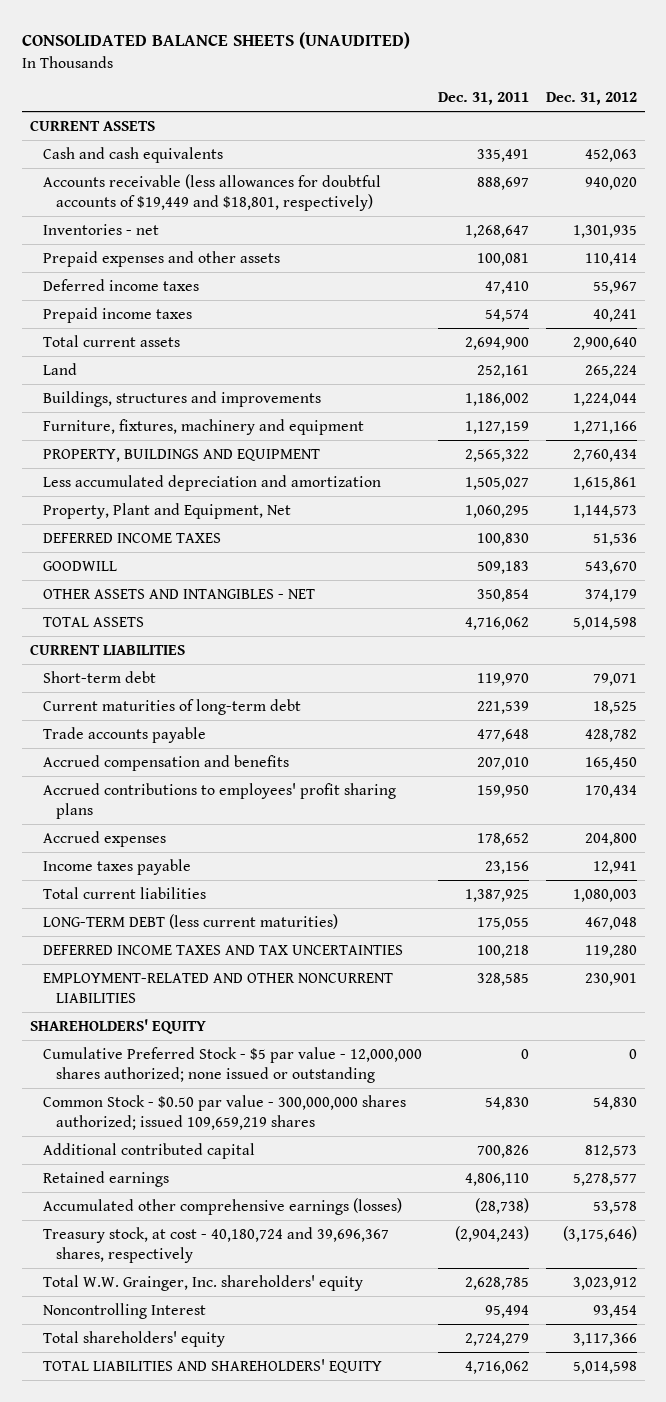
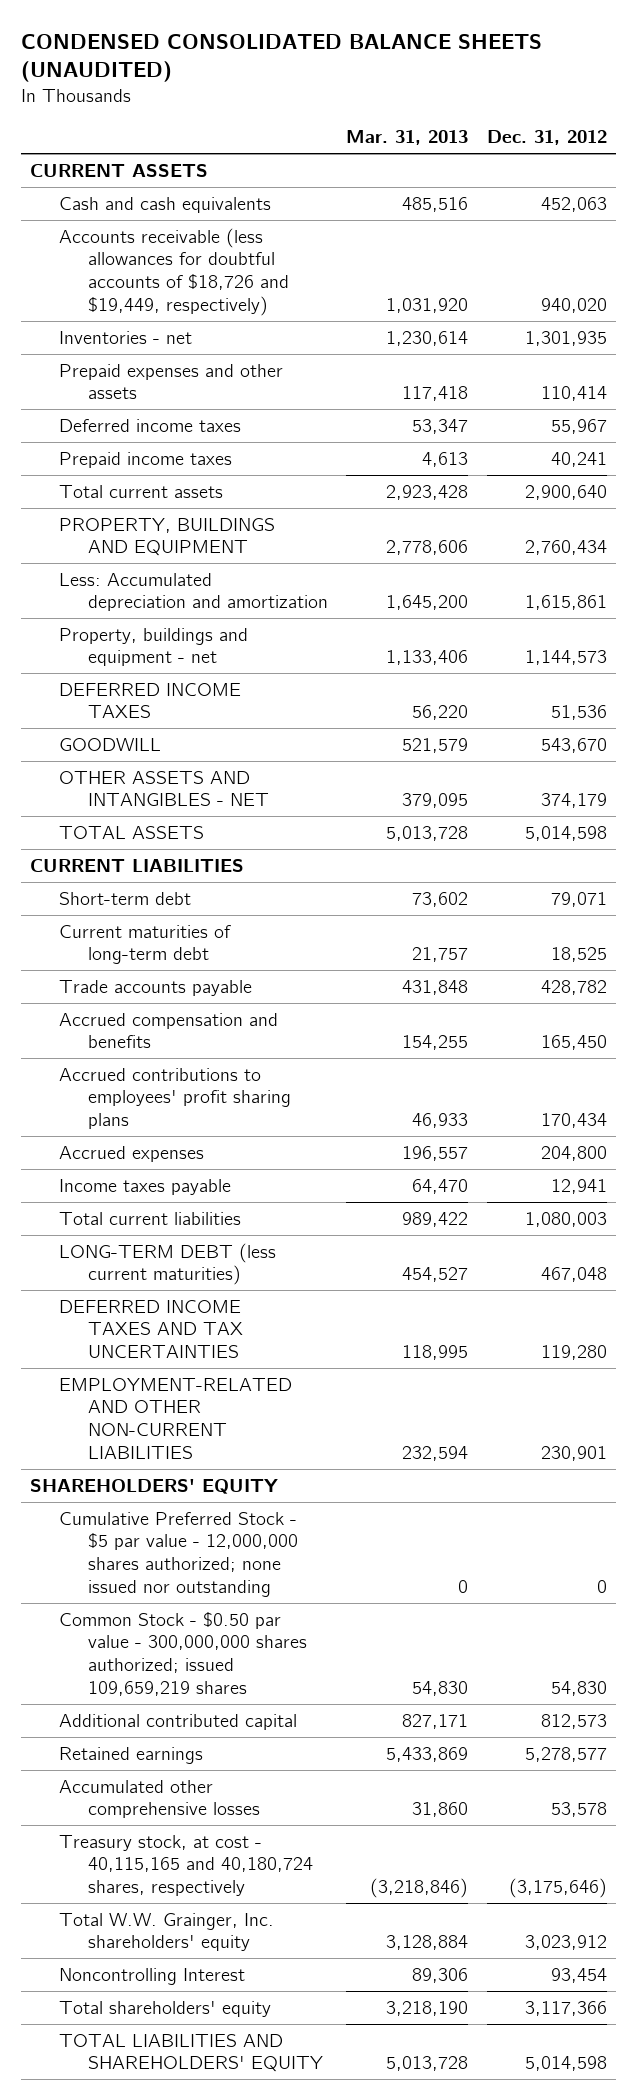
[21,32,410,50] CONSOLIDATED BALANCE SHEETS (UNAUDITED) -> [20,34,542,83] CONDENSED CONSOLIDATED BALANCE SHEETS (UNAUDITED)
[438,92,530,106] Dec. 31, 2011 -> none
none -> [346,130,469,146] Mar. 31, 2013
[42,173,381,211] Accounts receivable (less allowances for doubtful accounts of $19,449 and $18,801, respectively) -> [58,227,290,316] Accounts receivable (less allowances for doubtful accounts of $18,726 and $19,449, respectively)
[42,362,77,375] Land -> none
[42,390,321,407] Buildings, structures and improvements -> none
[42,418,364,435] Furniture, fixtures, machinery and equipment -> none
[42,474,381,491] Less accumulated depreciation and amortization -> [58,572,329,612] Less: Accumulated depreciation and amortization
[42,502,291,519] Property, Plant and Equipment, Net -> [58,627,248,667] Property, buildings and equipment - net
[42,972,393,1003] EMPLOYMENT-RELATED AND OTHER NONCURRENT LIABILITIES -> [58,1377,292,1459] EMPLOYMENT-RELATED AND OTHER NON-CURRENT LIABILITIES
[42,1046,422,1083] Cumulative Preferred Stock - $5 par value - 12,000,000 shares authorized; none issued or outstanding -> [58,1511,299,1597] Cumulative Preferred Stock - $5 par value - 12,000,000 shares authorized; none issued nor outstanding
[42,1197,402,1215] Accumulated other comprehensive earnings (losses) -> [58,1779,261,1819] Accumulated other comprehensive losses
[42,1226,389,1263] Treasury stock, at cost - 40,180,724 and 39,696,367 shares, respectively -> [58,1834,314,1897] Treasury stock, at cost - 40,115,165 and 40,180,724 shares, respectively

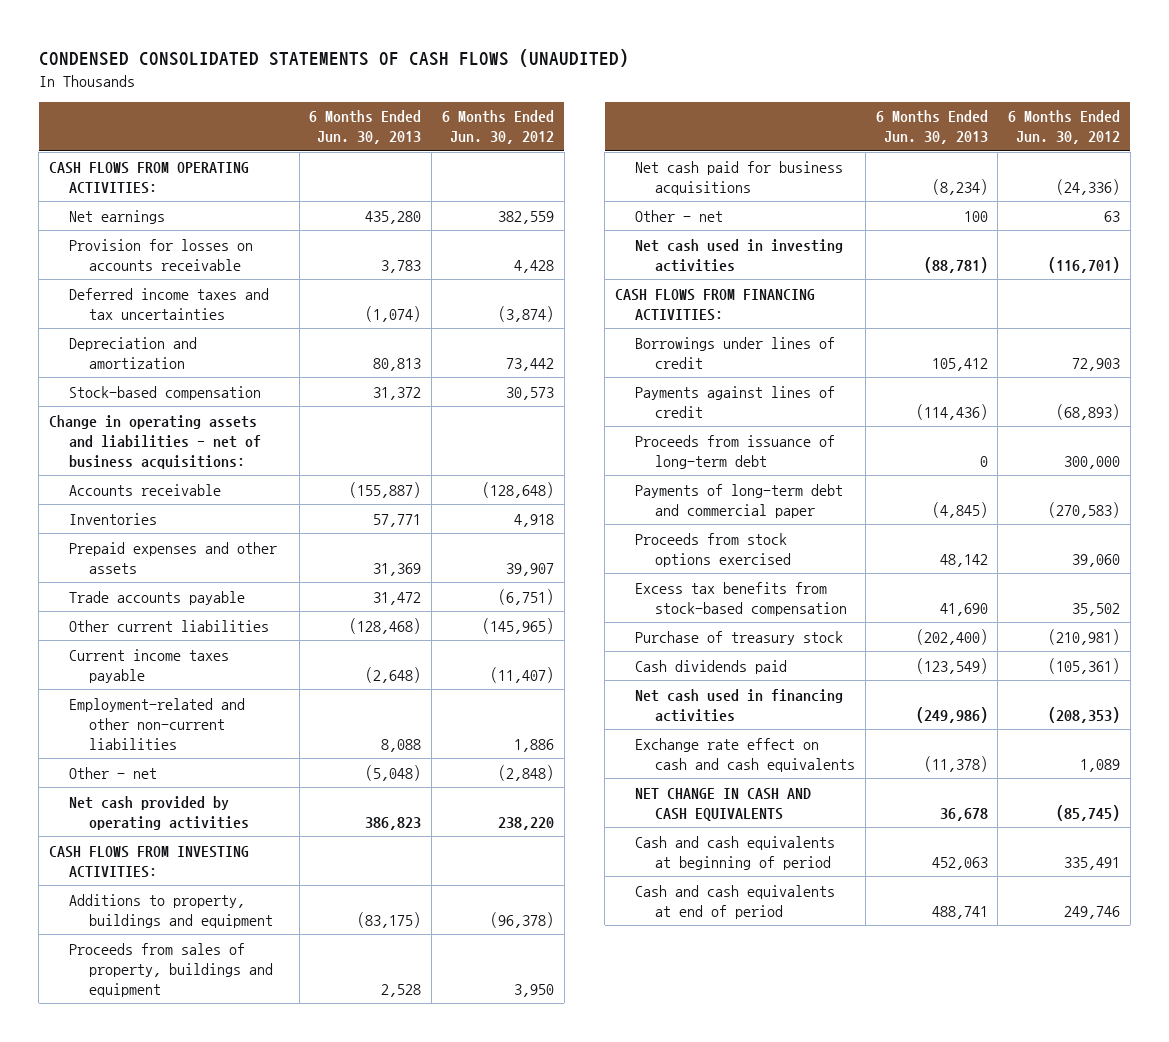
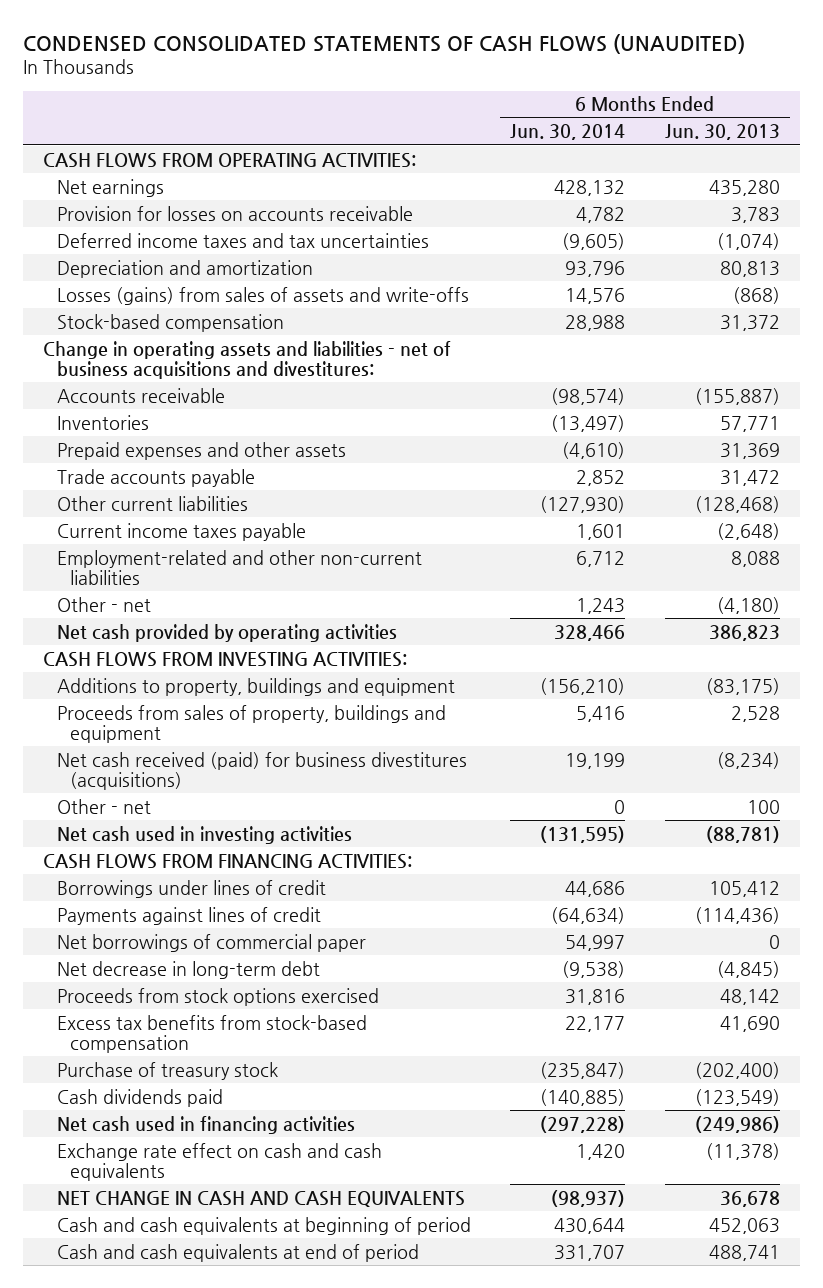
[442,110,555,145] 6 Months Ended Jun. 30, 2012 -> none
none -> [510,124,626,141] Jun. 30, 2014
none -> [56,286,469,305] Losses (gains) from sales of assets and write-offs
[48,414,261,469] Change in operating assets and liabilities - net of business acquisitions: -> [42,340,451,379] Change in operating assets and liabilities - net of business acquisitions and divestitures:
[365,764,422,781] (5,048) -> [717,596,781,614] (4,180)
[635,160,844,195] Net cash paid for business acquisitions -> [56,751,467,790] Net cash received (paid) for business divestitures (acquisitions)
[635,434,836,469] Proceeds from issuance of long-term debt -> none
none -> [56,933,366,952] Net borrowings of commercial paper
[635,483,844,518] Payments of long-term debt and commercial paper -> [56,960,320,979] Net decrease in long-term debt

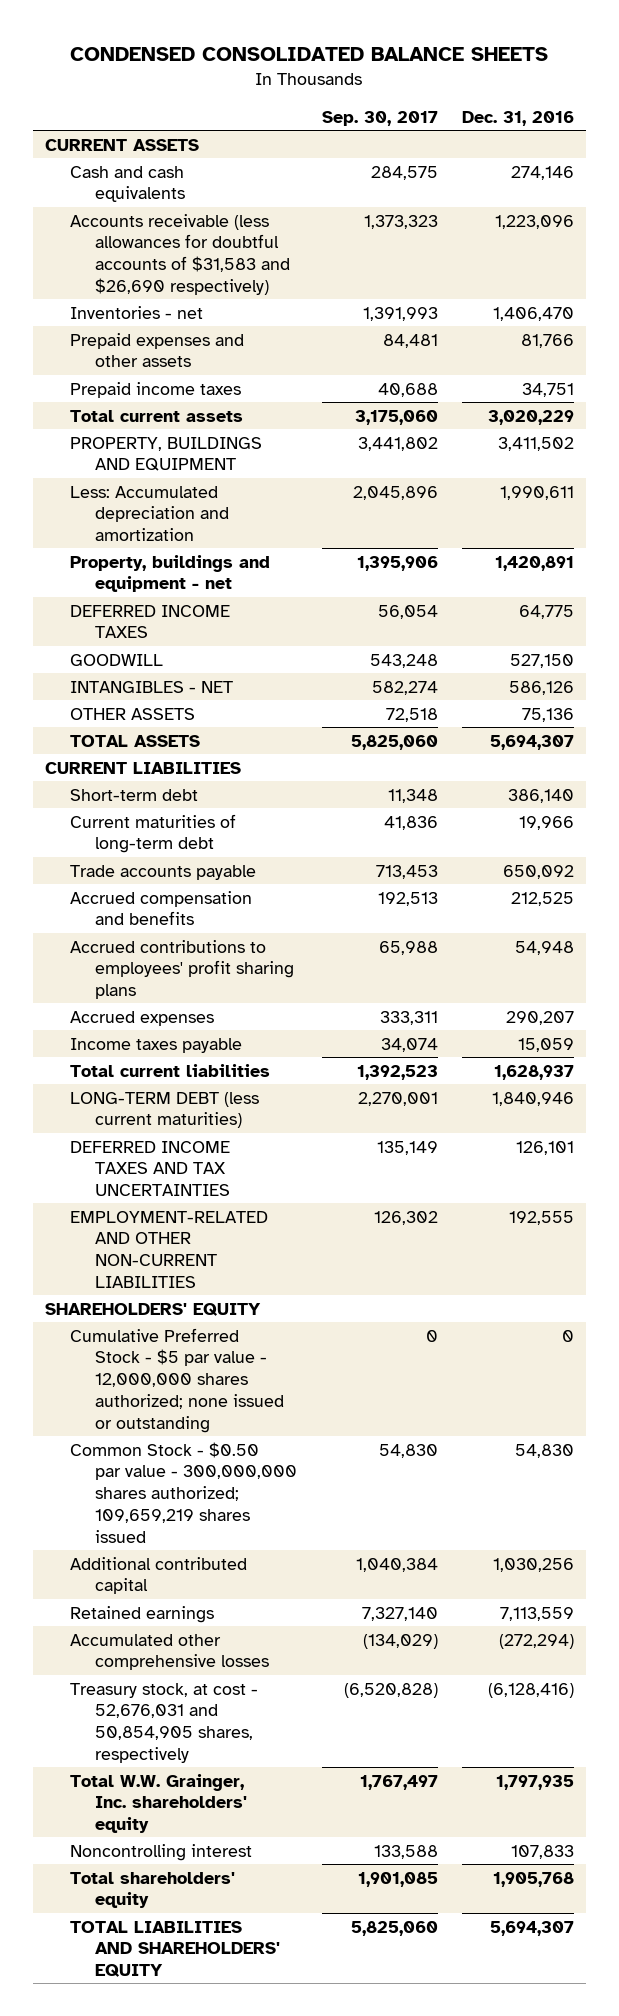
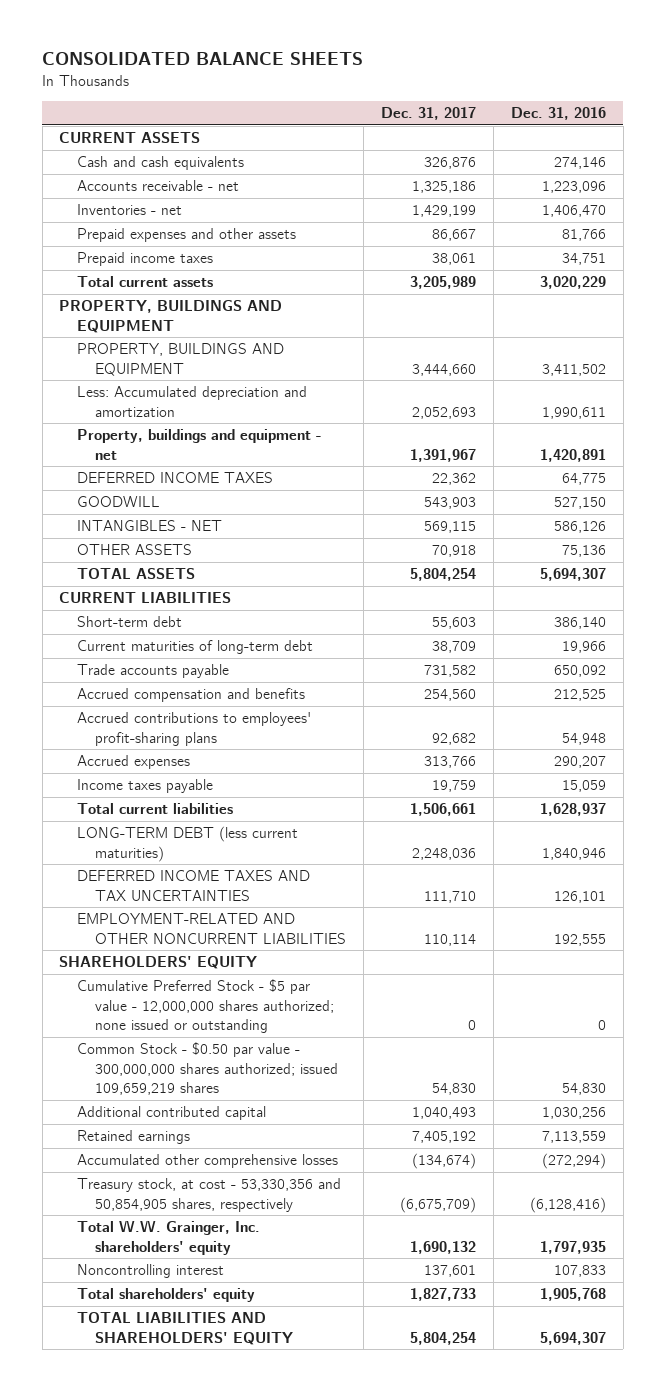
[70,46,549,61] CONDENSED CONSOLIDATED BALANCE SHEETS -> [42,52,364,66] CONSOLIDATED BALANCE SHEETS
[321,110,438,126] Sep. 30, 2017 -> none
none -> [381,106,477,120] Dec. 31, 2017
[70,213,291,295] Accounts receivable (less allowances for doubtful accounts of $31,583 and $26,690 respectively) -> [77,180,240,192] Accounts receivable - net
none -> [59,300,283,333] PROPERTY, BUILDINGS AND EQUIPMENT
[70,939,295,1000] Accrued contributions to employees' profit sharing plans -> [77,712,312,746] Accrued contributions to employees' profit-sharing plans
[70,1210,269,1288] EMPLOYMENT-RELATED AND OTHER NON-CURRENT LIABILITIES -> [77,913,347,944] EMPLOYMENT-RELATED AND OTHER NONCURRENT LIABILITIES
[70,1441,298,1543] Common Stock - $0.50 par value - 300,000,000 shares authorized; 109,659,219 shares issued -> [77,1042,339,1096] Common Stock - $0.50 par value - 300,000,000 shares authorized; issued 109,659,219 shares
[70,1682,259,1763] Treasury stock, at cost - 52,676,031 and 50,854,905 shares, respectively -> [77,1178,342,1212] Treasury stock, at cost - 53,330,356 and 50,854,905 shares, respectively

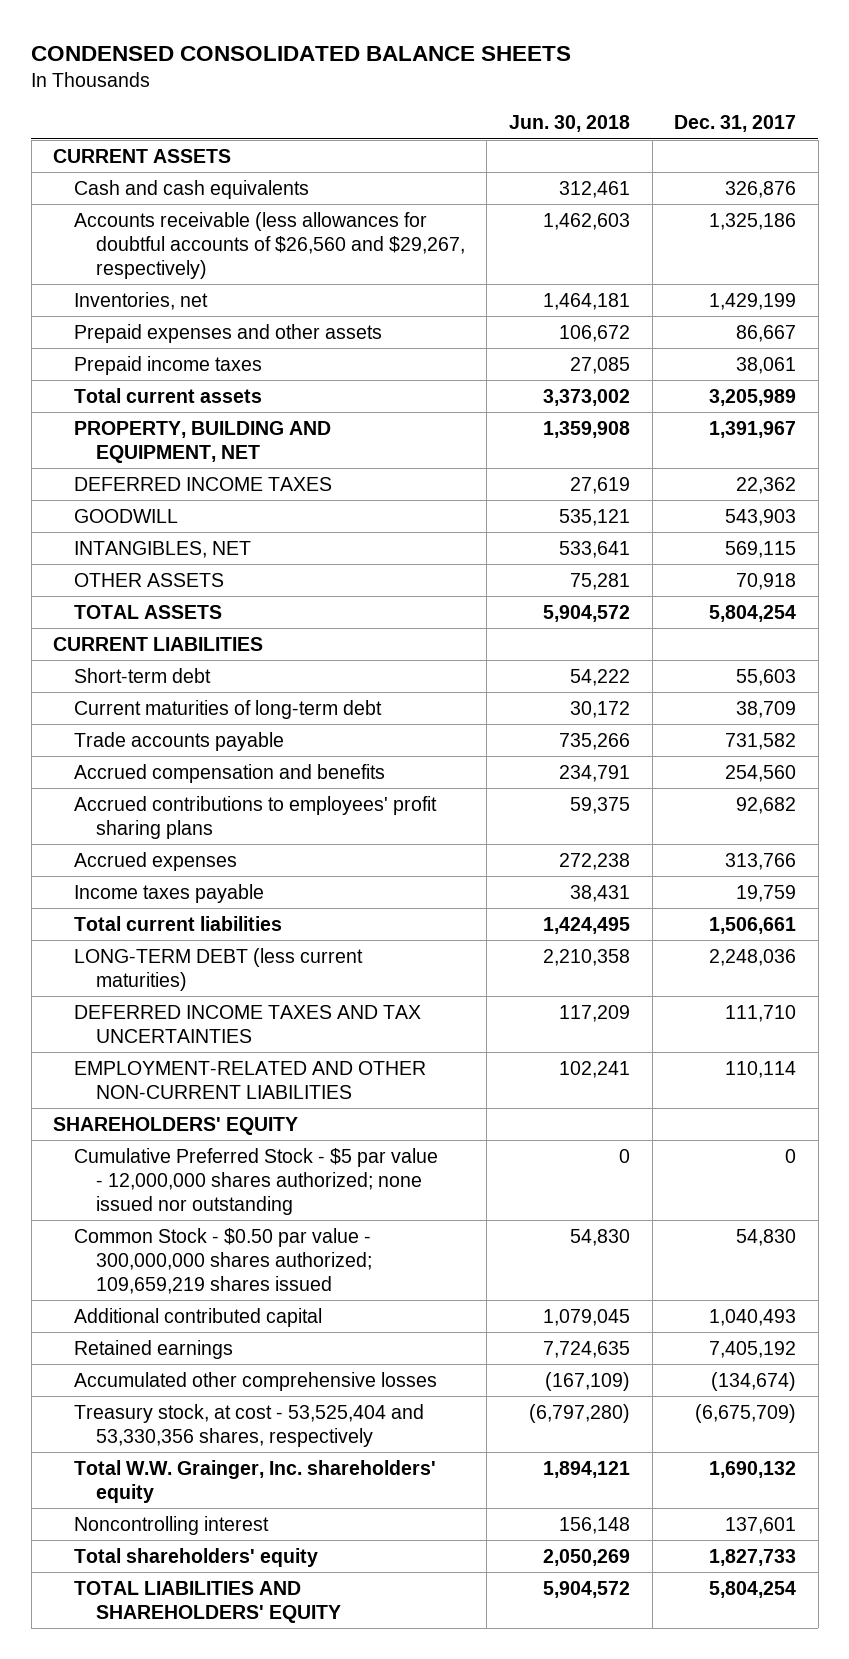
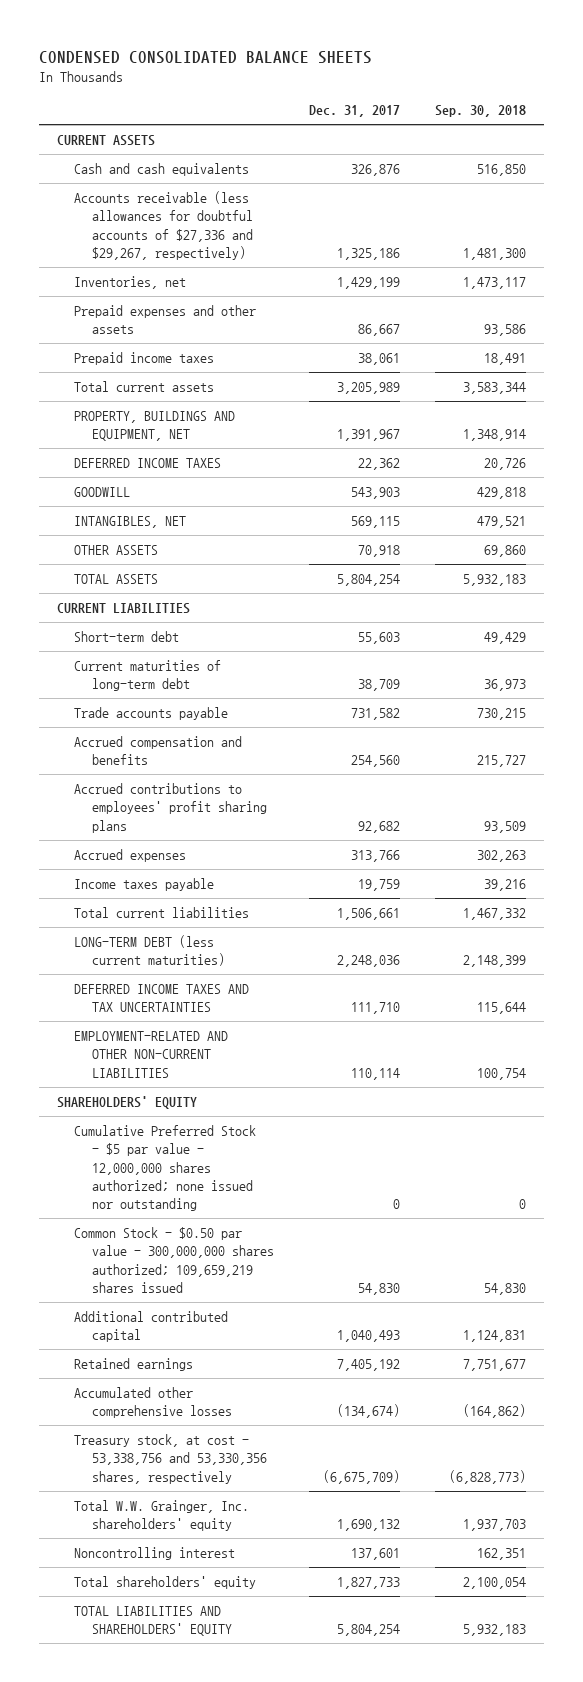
[508,115,630,133] Jun. 30, 2018 -> none
none -> [435,105,527,118] Sep. 30, 2018
[74,211,465,279] Accounts receivable (less allowances for doubtful accounts of $26,560 and $29,267, respectively) -> [74,191,253,261] Accounts receivable (less allowances for doubtful accounts of $27,336 and $29,267, respectively)
[74,420,332,463] PROPERTY, BUILDING AND EQUIPMENT, NET -> [74,411,236,442] PROPERTY, BUILDINGS AND EQUIPMENT, NET
[74,1403,425,1447] Treasury stock, at cost - 53,525,404 and 53,330,356 shares, respectively -> [74,1434,267,1484] Treasury stock, at cost - 53,338,756 and 53,330,356 shares, respectively

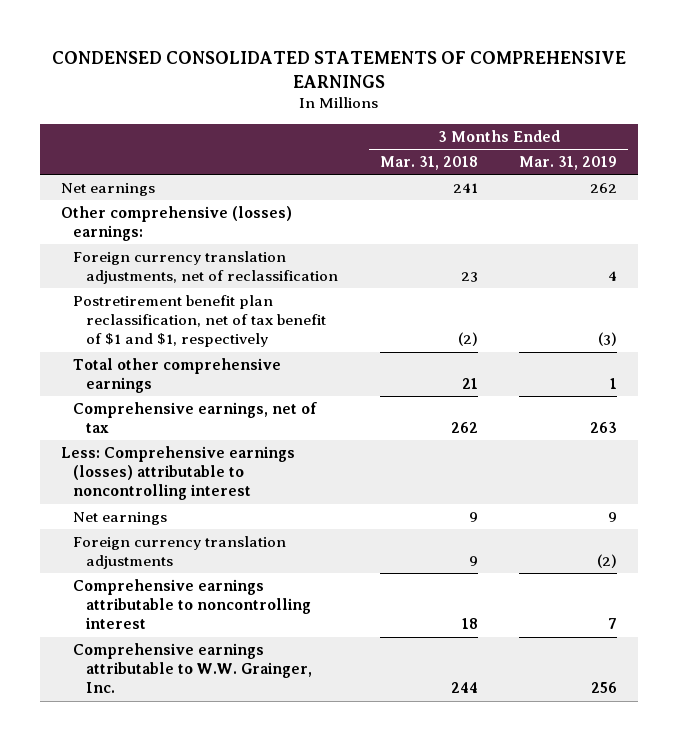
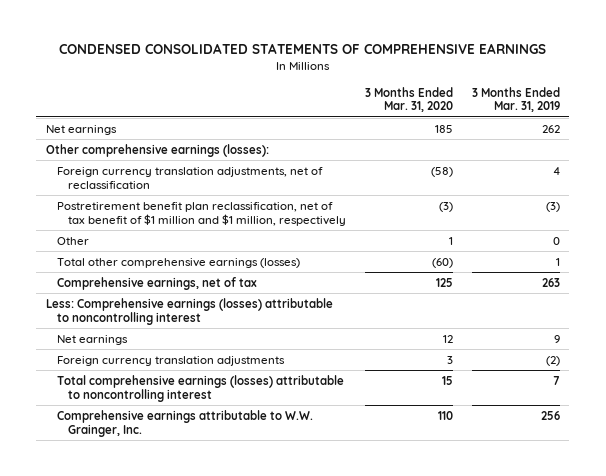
[379,155,478,170] Mar. 31, 2018 -> none
none -> [364,86,453,113] 3 Months Ended Mar. 31, 2020
[61,205,293,242] Other comprehensive (losses) earnings: -> [45,143,269,157] Other comprehensive earnings (losses):
[73,294,326,348] Postretirement benefit plan reclassification, net of tax benefit of $1 and $1, respectively -> [56,201,346,226] Postretirement benefit plan reclassification, net of tax benefit of $1 million and $1 million, respectively
none -> [56,236,89,245] Other
[73,357,282,394] Total other comprehensive earnings -> [56,257,300,268] Total other comprehensive earnings (losses)
[73,578,311,630] Comprehensive earnings attributable to noncontrolling interest -> [56,374,344,402] Total comprehensive earnings (losses) attributable to noncontrolling interest

